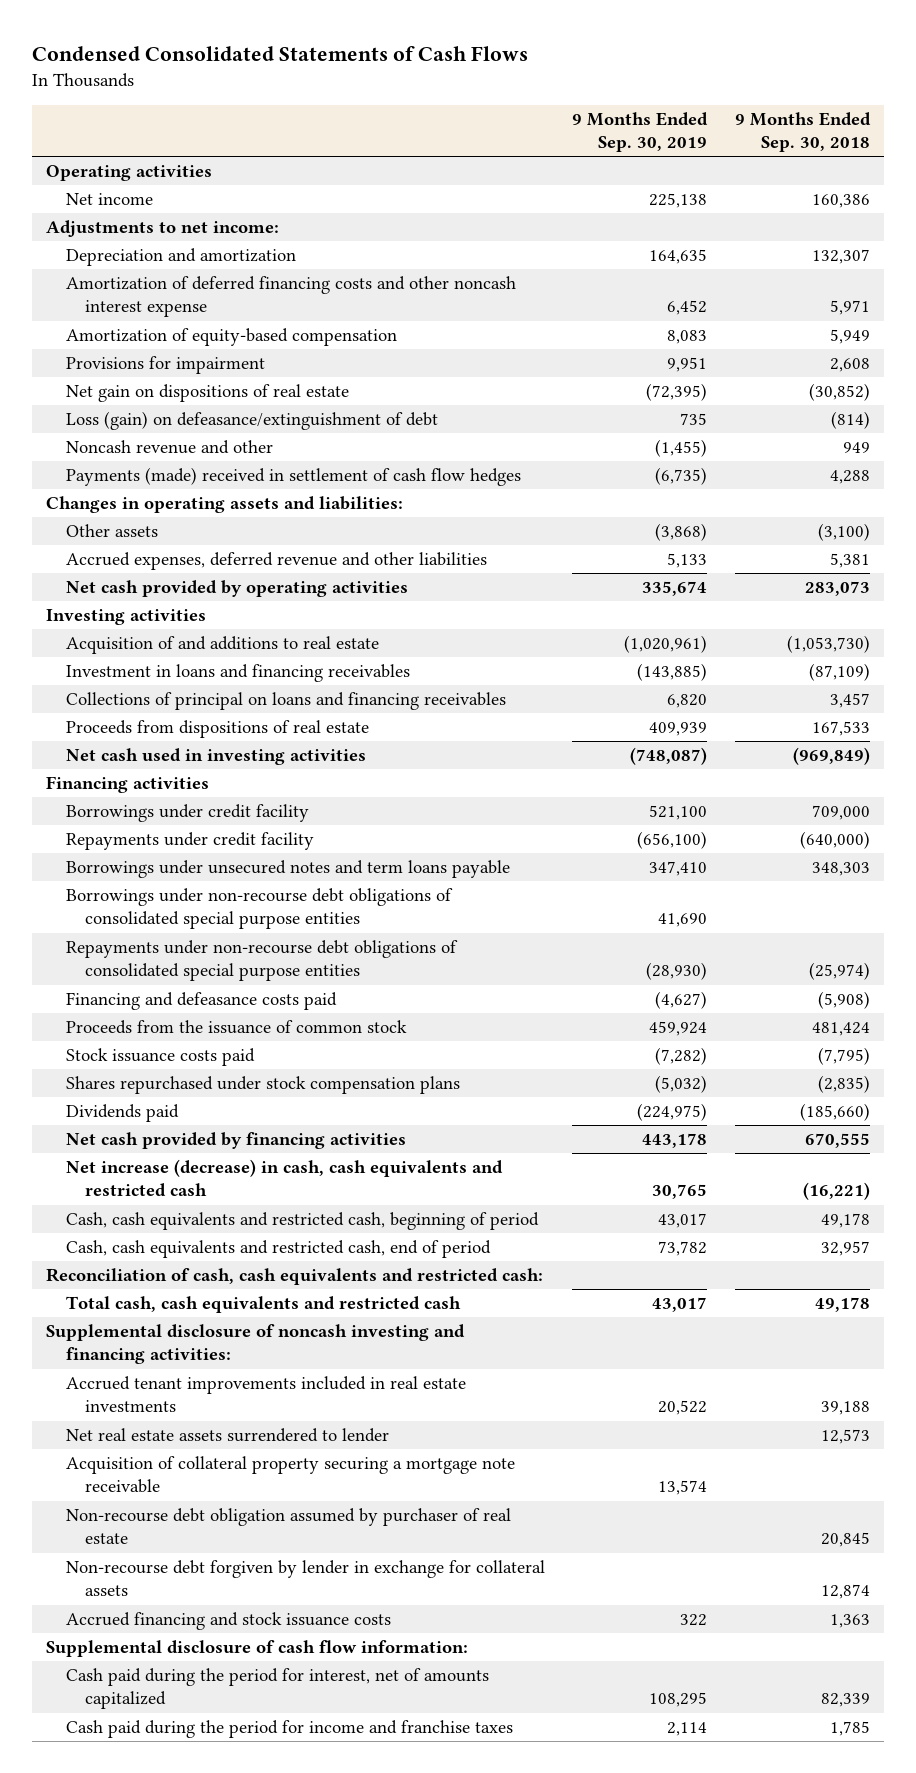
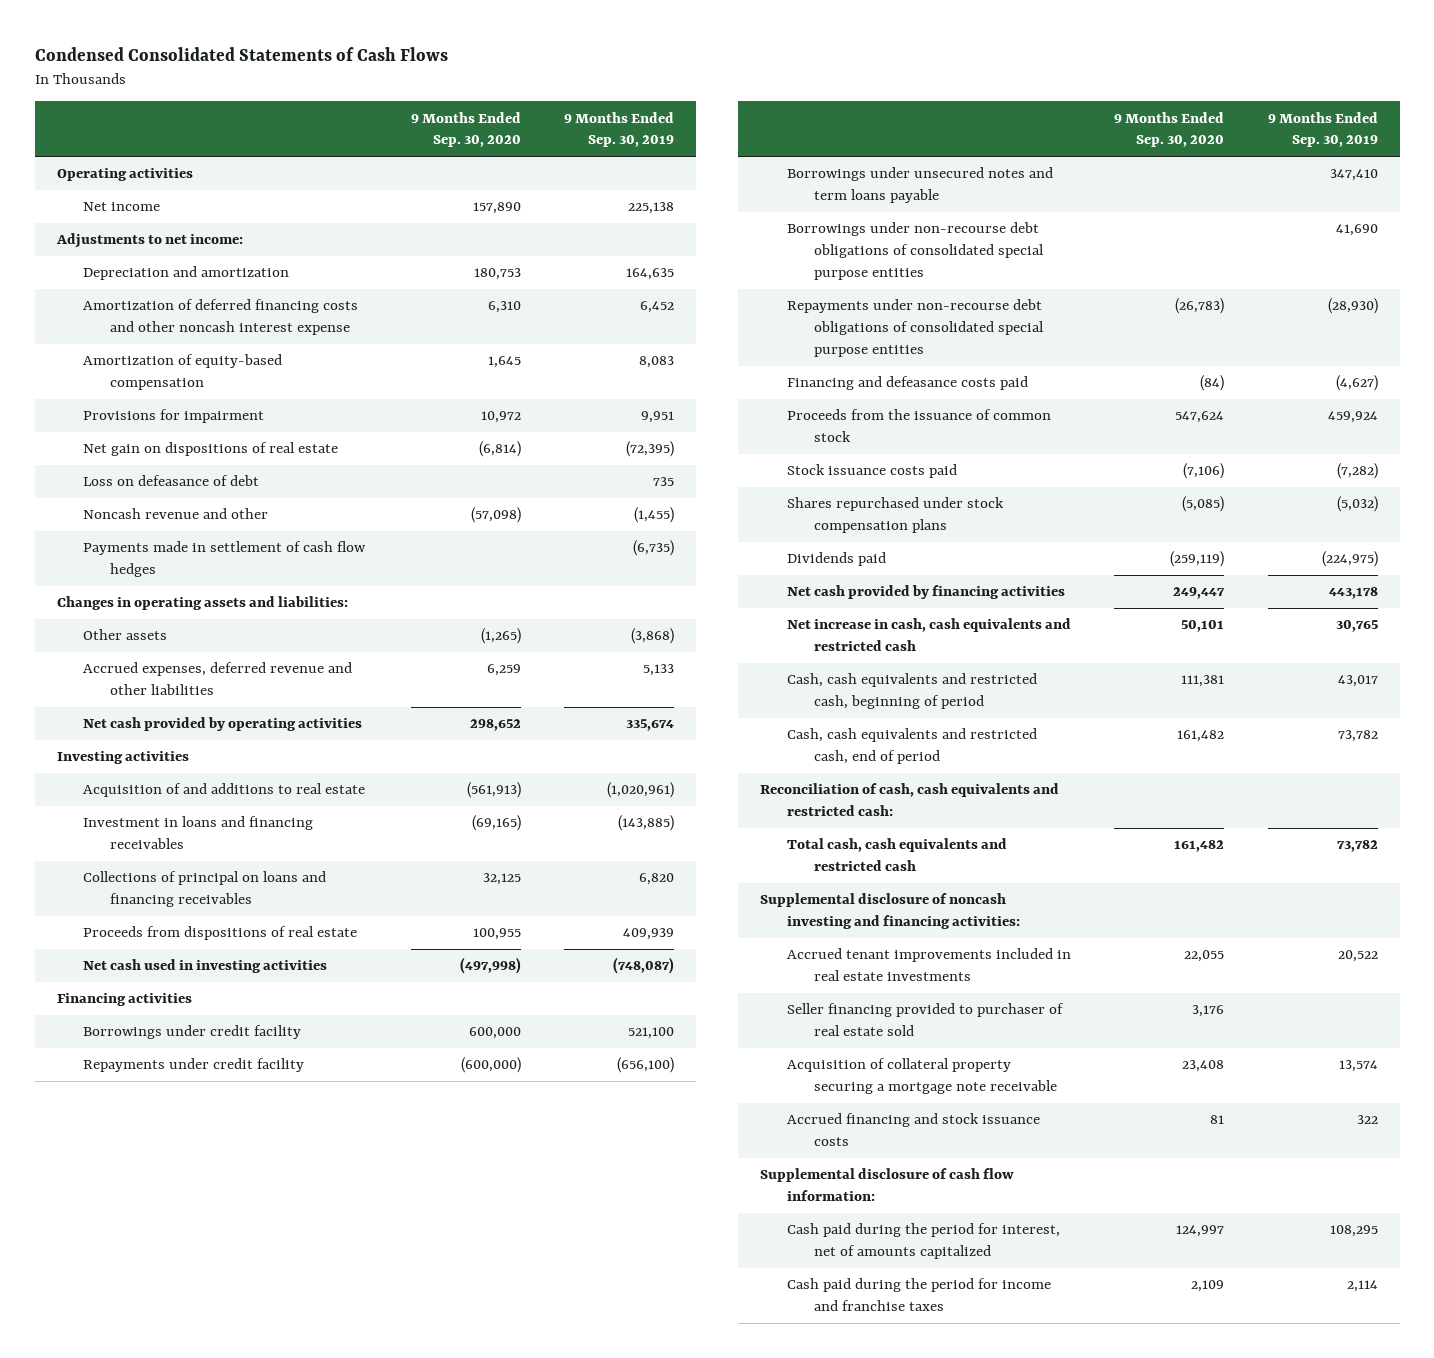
[734,111,871,153] 9 Months Ended Sep. 30, 2018 -> none
none -> [410,111,521,148] 9 Months Ended Sep. 30, 2020
[65,411,438,431] Loss (gain) on defeasance/extinguishment of debt -> [83,475,260,487] Loss on defeasance of debt
[65,467,521,487] Payments (made) received in settlement of cash flow hedges -> [83,541,367,578] Payments made in settlement of cash flow hedges
[65,1159,503,1198] Net increase (decrease) in cash, cash equivalents and restricted cash -> [786,618,1071,652] Net increase in cash, cash equivalents and restricted cash
[652,1297,708,1313] 43,017 -> [1336,840,1378,853] 73,782
[65,1428,389,1443] Net real estate assets surrendered to lender -> none
none -> [786,1003,1064,1037] Seller financing provided to purchaser of real estate sold
[65,1508,511,1545] Non-recourse debt obligation assumed by purchaser of real estate -> none
[65,1560,545,1597] Non-recourse debt forgiven by lender in exchange for collateral assets -> none

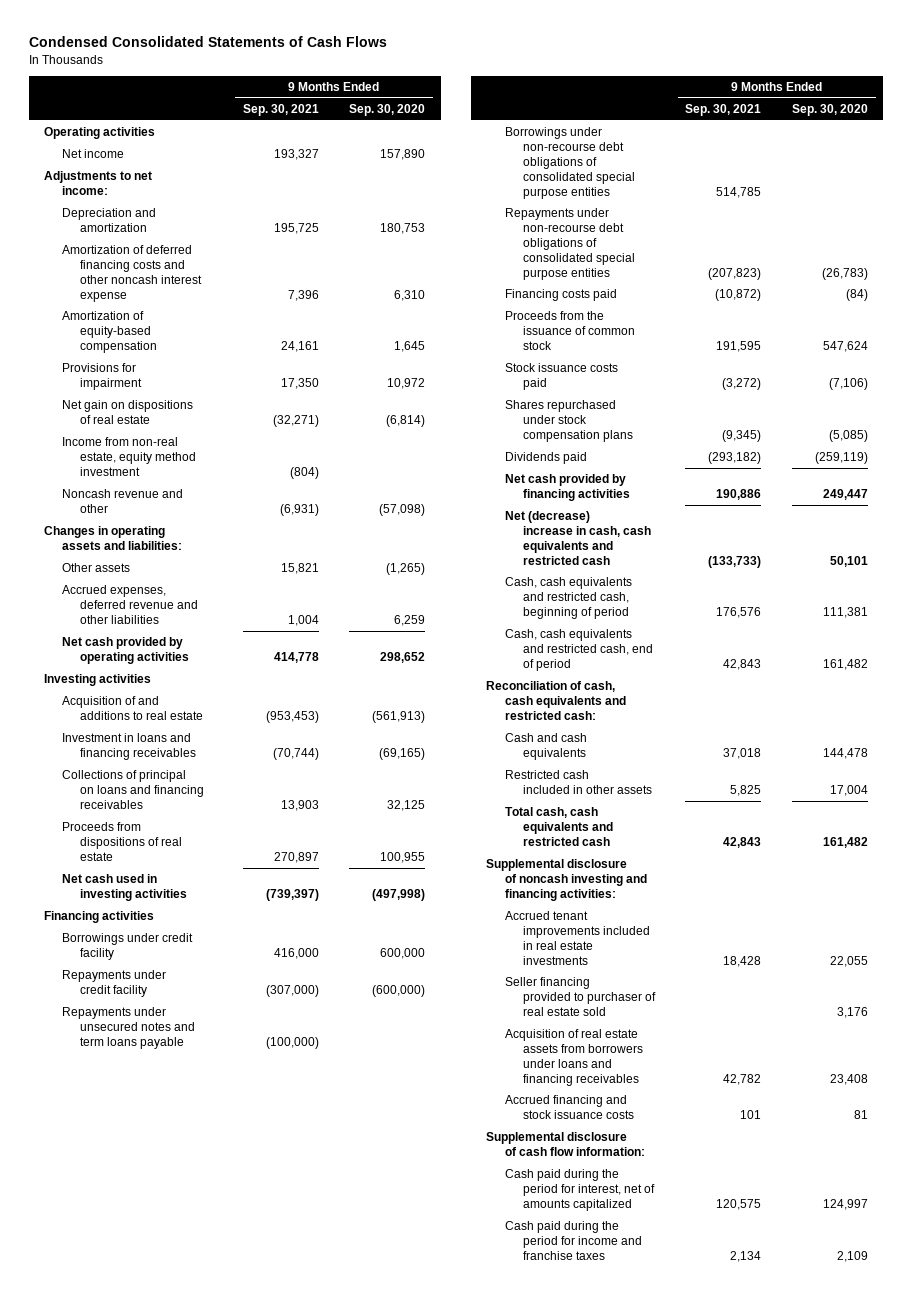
[564,111,675,148] 9 Months Ended Sep. 30, 2019 -> none
none -> [242,103,319,116] Sep. 30, 2021
[83,475,260,487] Loss on defeasance of debt -> none
none -> [61,437,197,476] Income from non-real estate, equity method investment
[83,541,367,578] Payments made in settlement of cash flow hedges -> none
[786,167,1053,204] Borrowings under unsecured notes and term loans payable -> [61,1007,196,1049] Repayments under unsecured notes and term loans payable
[786,376,1028,391] Financing and defeasance costs paid -> [504,289,617,302] Financing costs paid
[786,618,1071,652] Net increase in cash, cash equivalents and restricted cash -> [504,511,651,565] Net (decrease) increase in cash, cash equivalents and restricted cash
none -> [504,733,587,760] Cash and cash equivalents
none -> [504,770,652,794] Restricted cash included in other assets
[786,1058,1057,1095] Acquisition of collateral property securing a mortgage note receivable -> [504,1029,643,1086] Acquisition of real estate assets from borrowers under loans and financing receivables

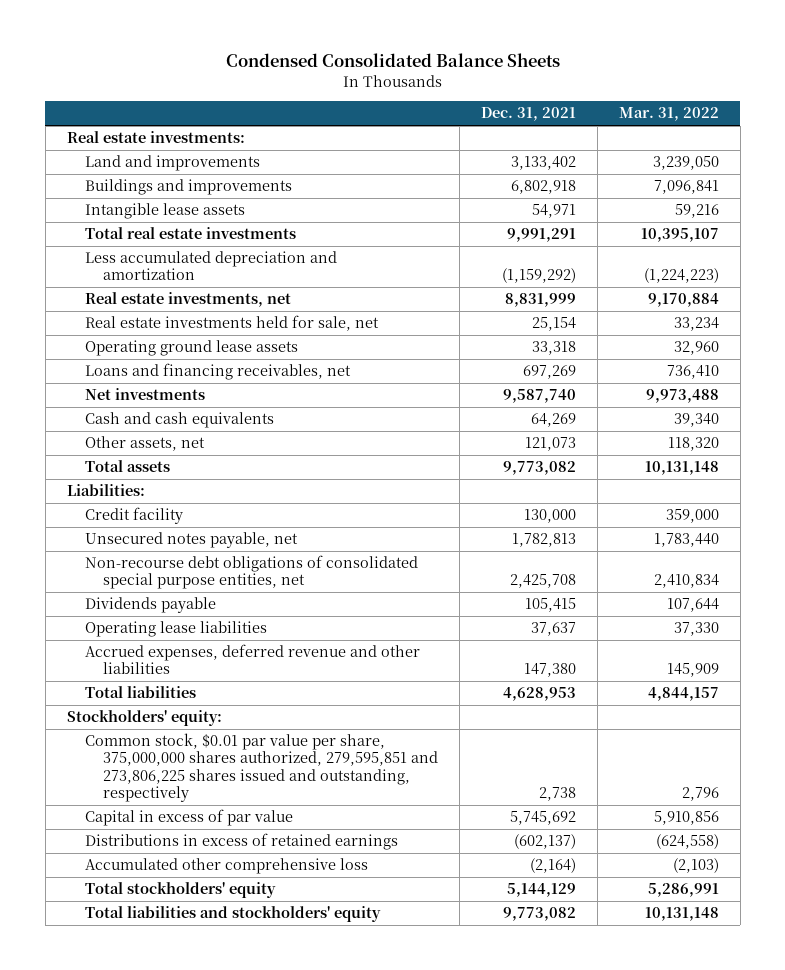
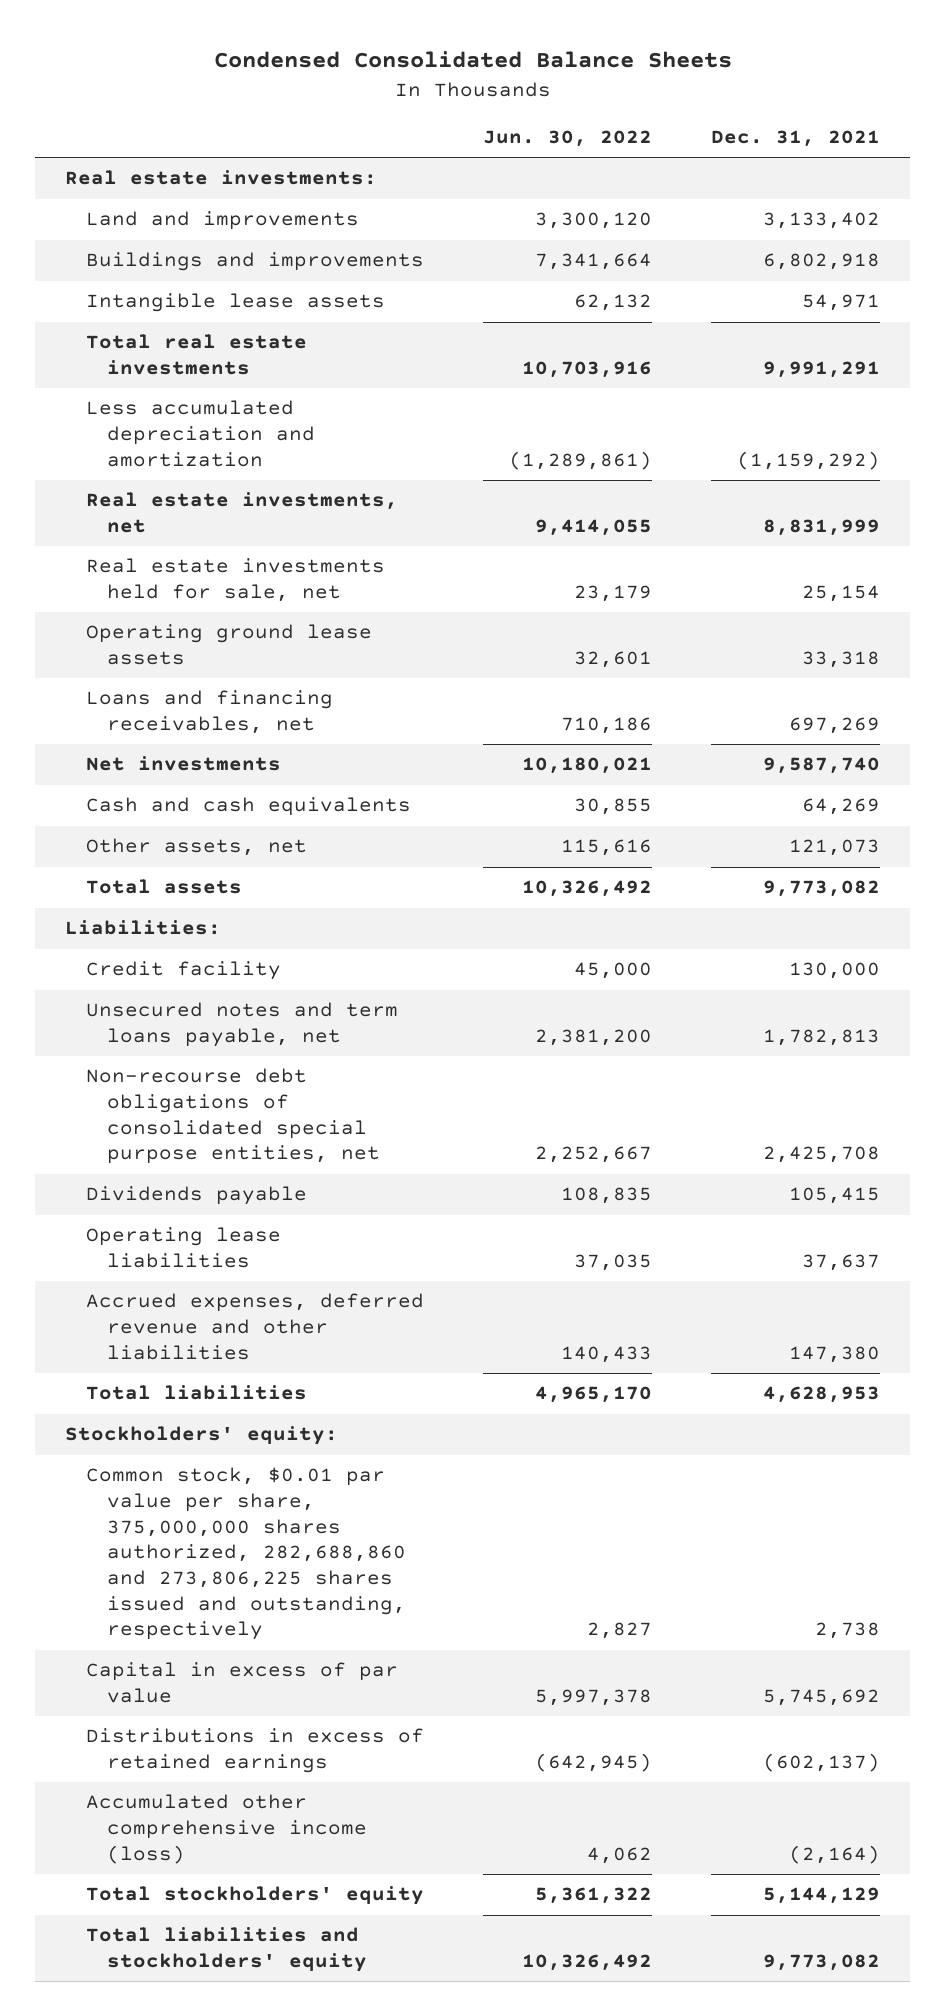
[618,107,719,122] Mar. 31, 2022 -> none
none -> [483,129,653,147] Jun. 30, 2022
[84,532,298,549] Unsecured notes payable, net -> [85,1002,398,1048] Unsecured notes and term loans payable, net
[84,733,438,802] Common stock, $0.01 par value per share, 375,000,000 shares authorized, 279,595,851 and 273,806,225 shares issued and outstanding, respectively -> [85,1467,406,1641] Common stock, $0.01 par value per share, 375,000,000 shares authorized, 282,688,860 and 273,806,225 shares issued and outstanding, respectively
[84,858,368,875] Accumulated other comprehensive loss -> [85,1794,367,1864] Accumulated other comprehensive income (loss)

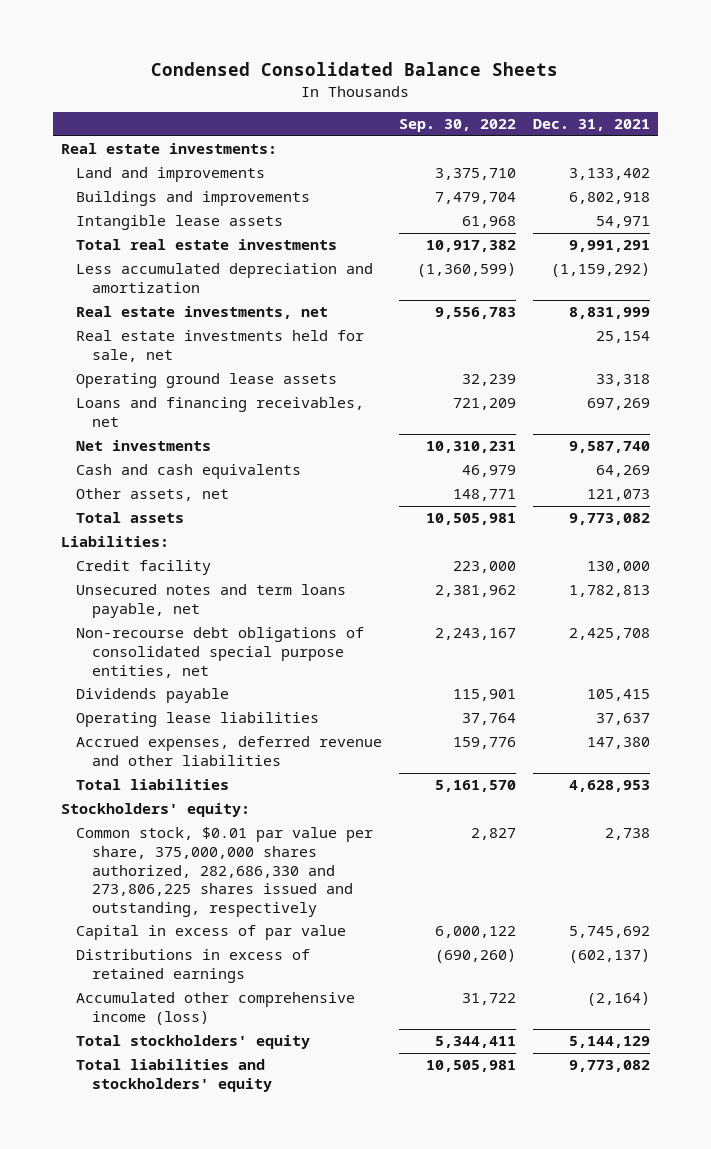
[483,129,653,147] Jun. 30, 2022 -> none
none -> [399,119,517,133] Sep. 30, 2022
[85,1467,406,1641] Common stock, $0.01 par value per share, 375,000,000 shares authorized, 282,688,860 and 273,806,225 shares issued and outstanding, respectively -> [76,827,374,917] Common stock, $0.01 par value per share, 375,000,000 shares authorized, 282,686,330 and 273,806,225 shares issued and outstanding, respectively

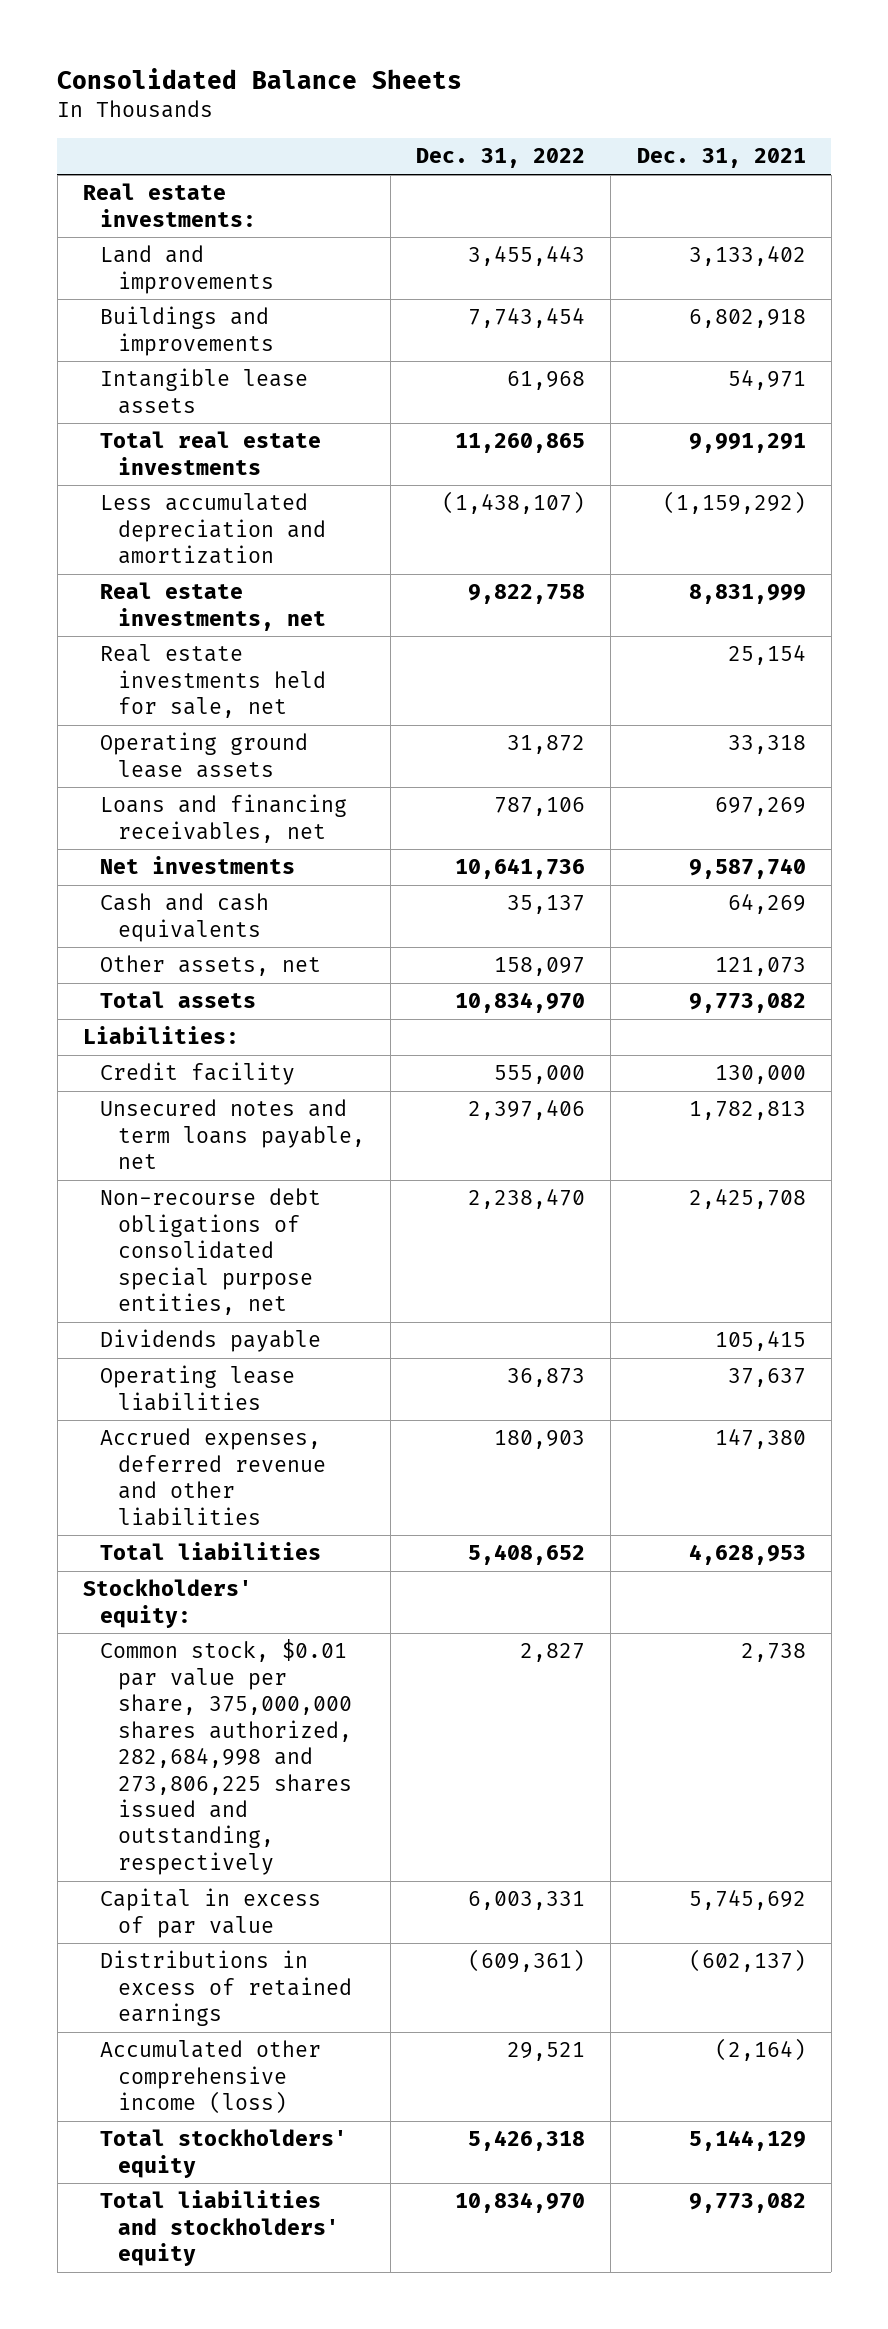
[151,62,559,77] Condensed Consolidated Balance Sheets -> [57,68,463,90] Consolidated Balance Sheets
[399,119,517,133] Sep. 30, 2022 -> none
none -> [416,148,586,169] Dec. 31, 2022
[76,827,374,917] Common stock, $0.01 par value per share, 375,000,000 shares authorized, 282,686,330 and 273,806,225 shares issued and outstanding, respectively -> [100,1639,352,1875] Common stock, $0.01 par value per share, 375,000,000 shares authorized, 282,684,998 and 273,806,225 shares issued and outstanding, respectively

